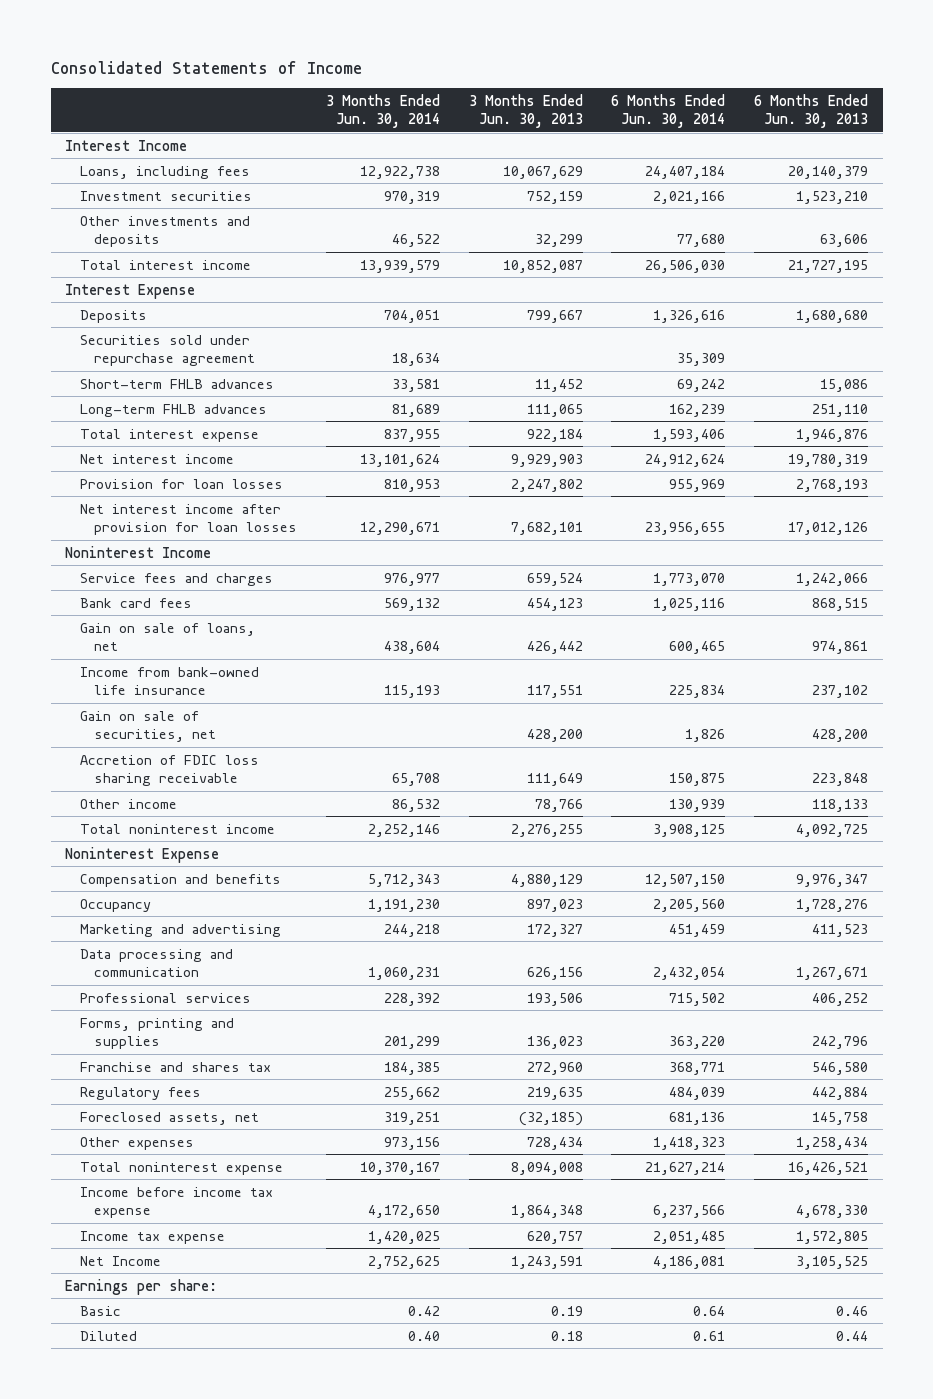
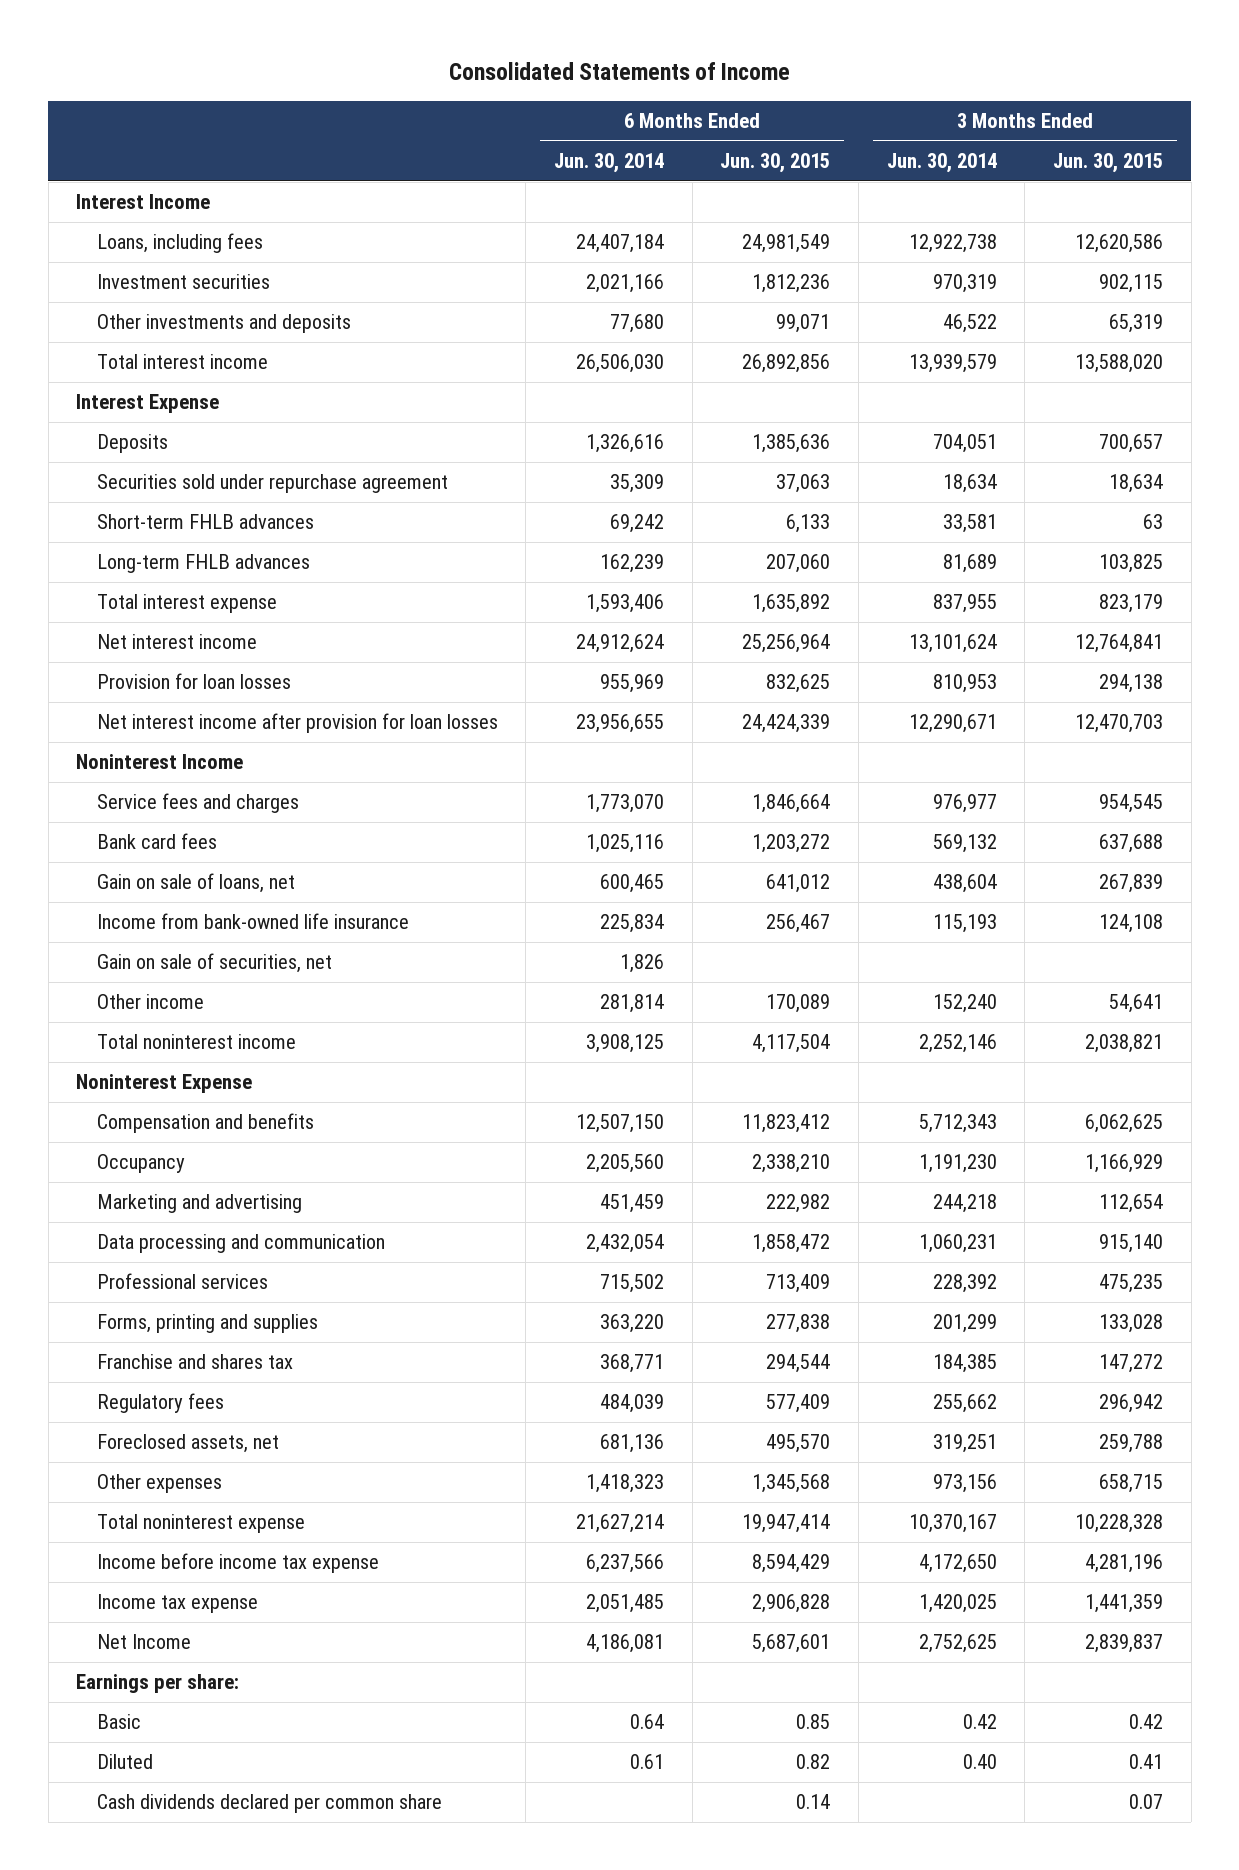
[468,94,583,129] 3 Months Ended Jun. 30, 2013 -> none
[754,94,869,129] 6 Months Ended Jun. 30, 2013 -> none
none -> [720,153,831,174] Jun. 30, 2015
none -> [1053,153,1164,174] Jun. 30, 2015
[79,754,259,786] Accretion of FDIC loss sharing receivable -> none
[391,798,440,812] 86,532 -> [932,994,997,1014] 152,240
[669,798,726,812] 130,939 -> [599,994,664,1014] 281,814
none -> [96,1794,442,1814] Cash dividends declared per common share

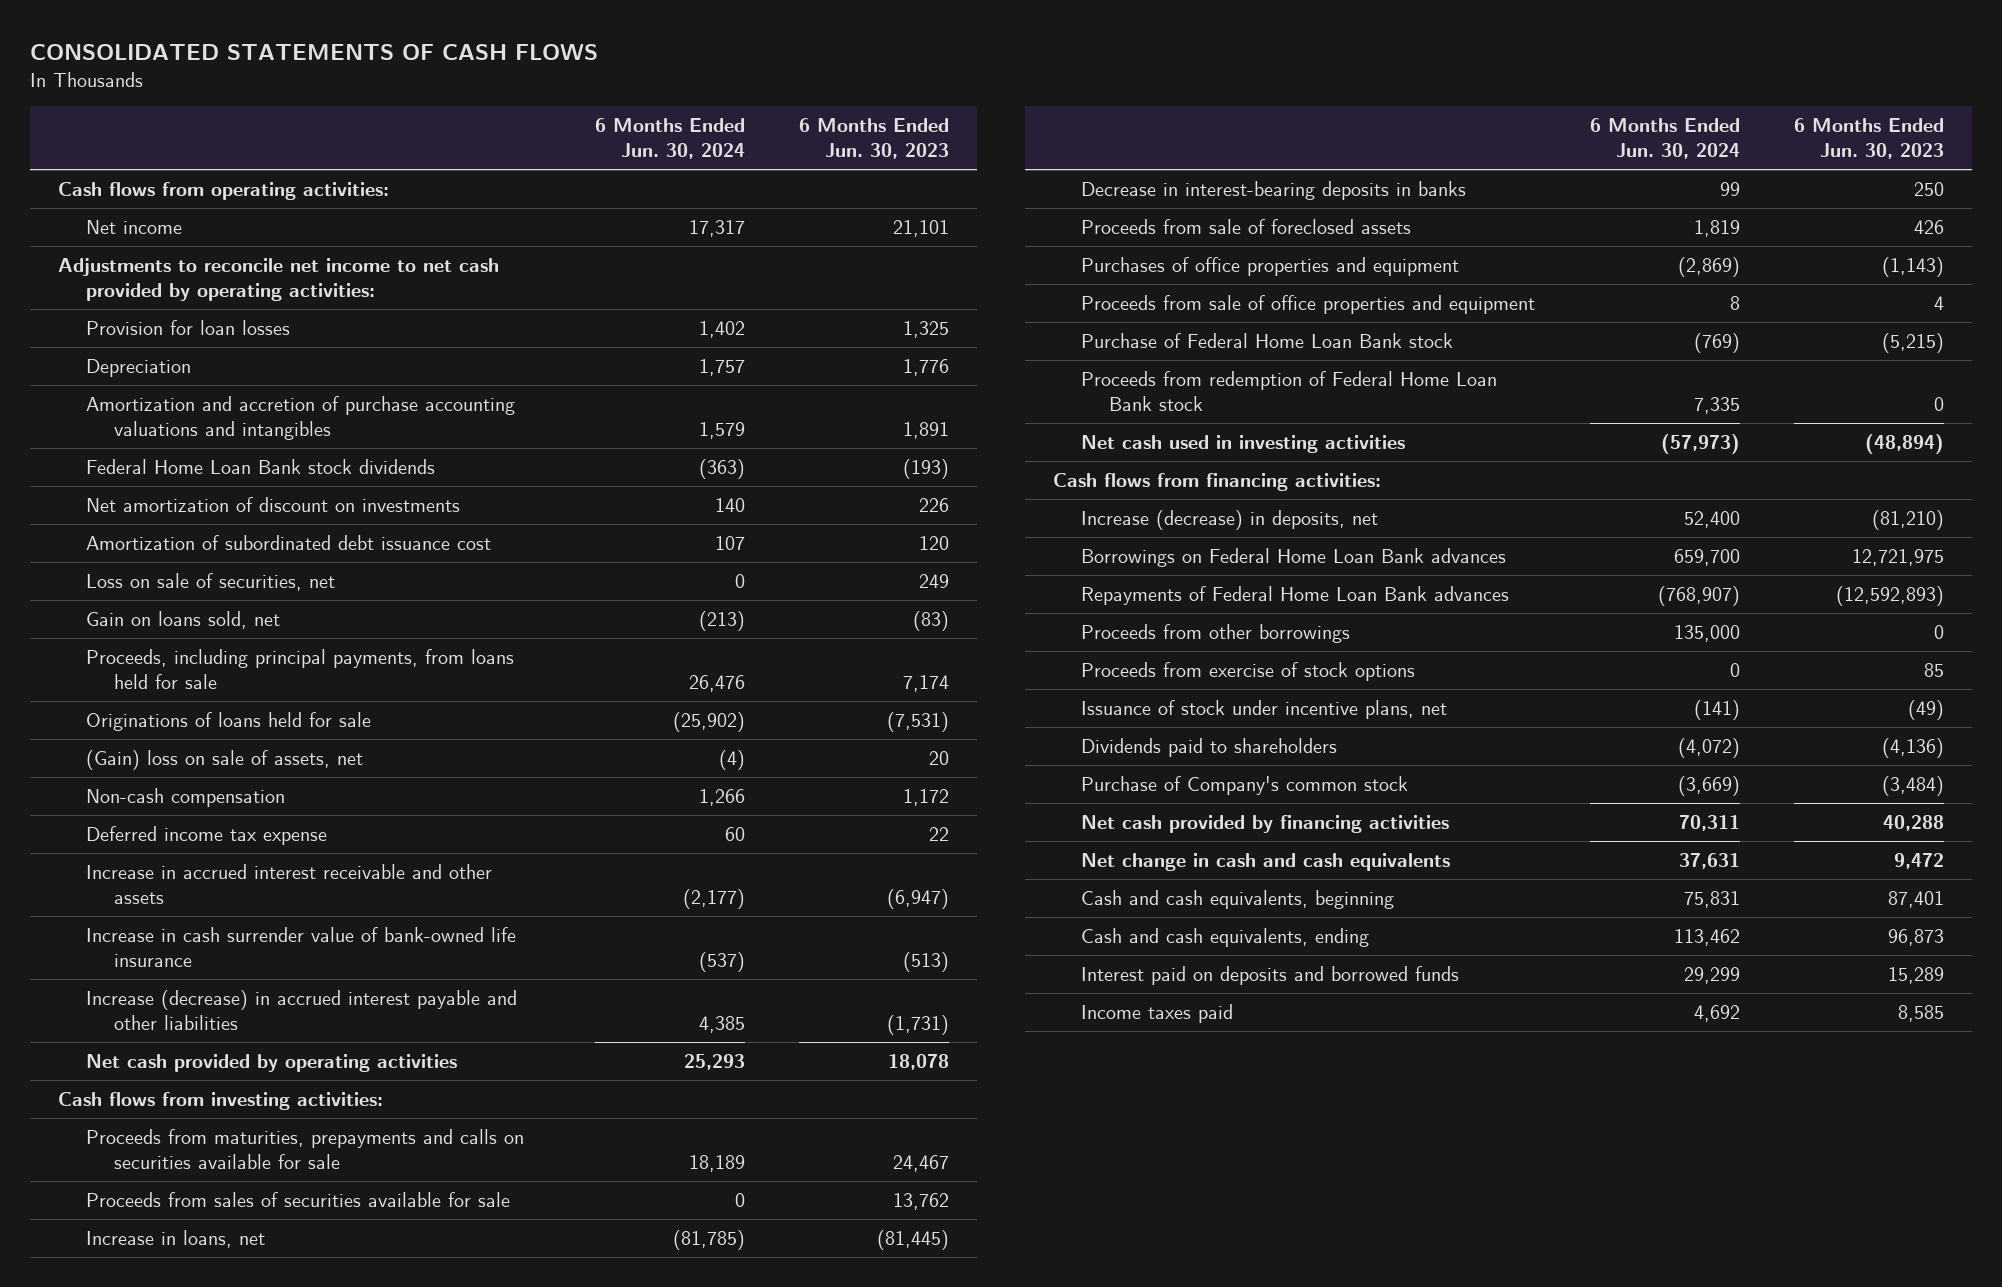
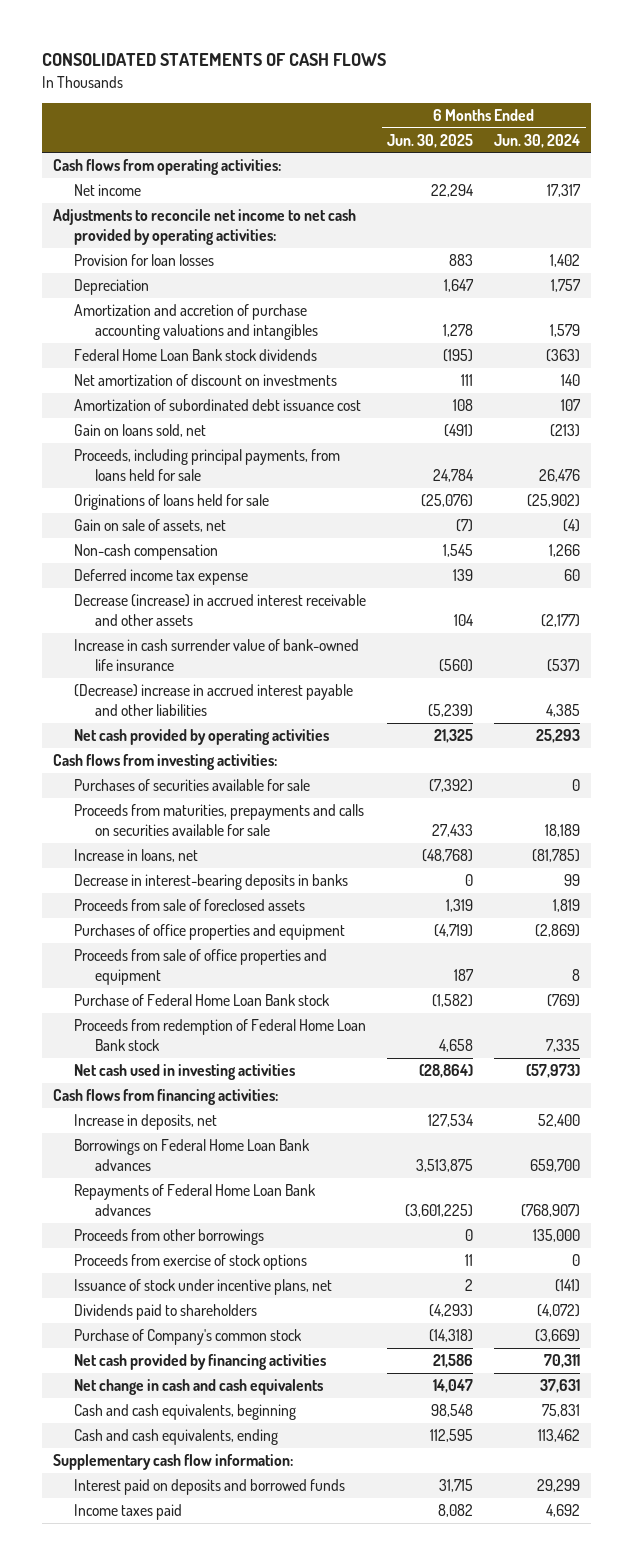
[799,117,950,159] 6 Months Ended Jun. 30, 2023 -> none
none -> [387,133,474,148] Jun. 30, 2025
[85,572,335,591] Loss on sale of securities, net -> none
[85,749,363,770] (Gain) loss on sale of assets, net -> [73,519,226,533] Gain on sale of assets, net
[85,863,492,904] Increase in accrued interest receivable and other assets -> [73,594,366,626] Decrease (increase) in accrued interest receivable and other assets
[85,989,517,1030] Increase (decrease) in accrued interest payable and other liabilities -> [73,684,353,716] (Decrease) increase in accrued interest payable and other liabilities
none -> [73,779,310,792] Purchases of securities available for sale
[85,1191,510,1207] Proceeds from sales of securities available for sale -> none
[1080,509,1378,530] Increase (decrease) in deposits, net -> [73,1114,217,1131] Increase in deposits, net
none -> [52,1454,293,1471] Supplementary cash flow information:

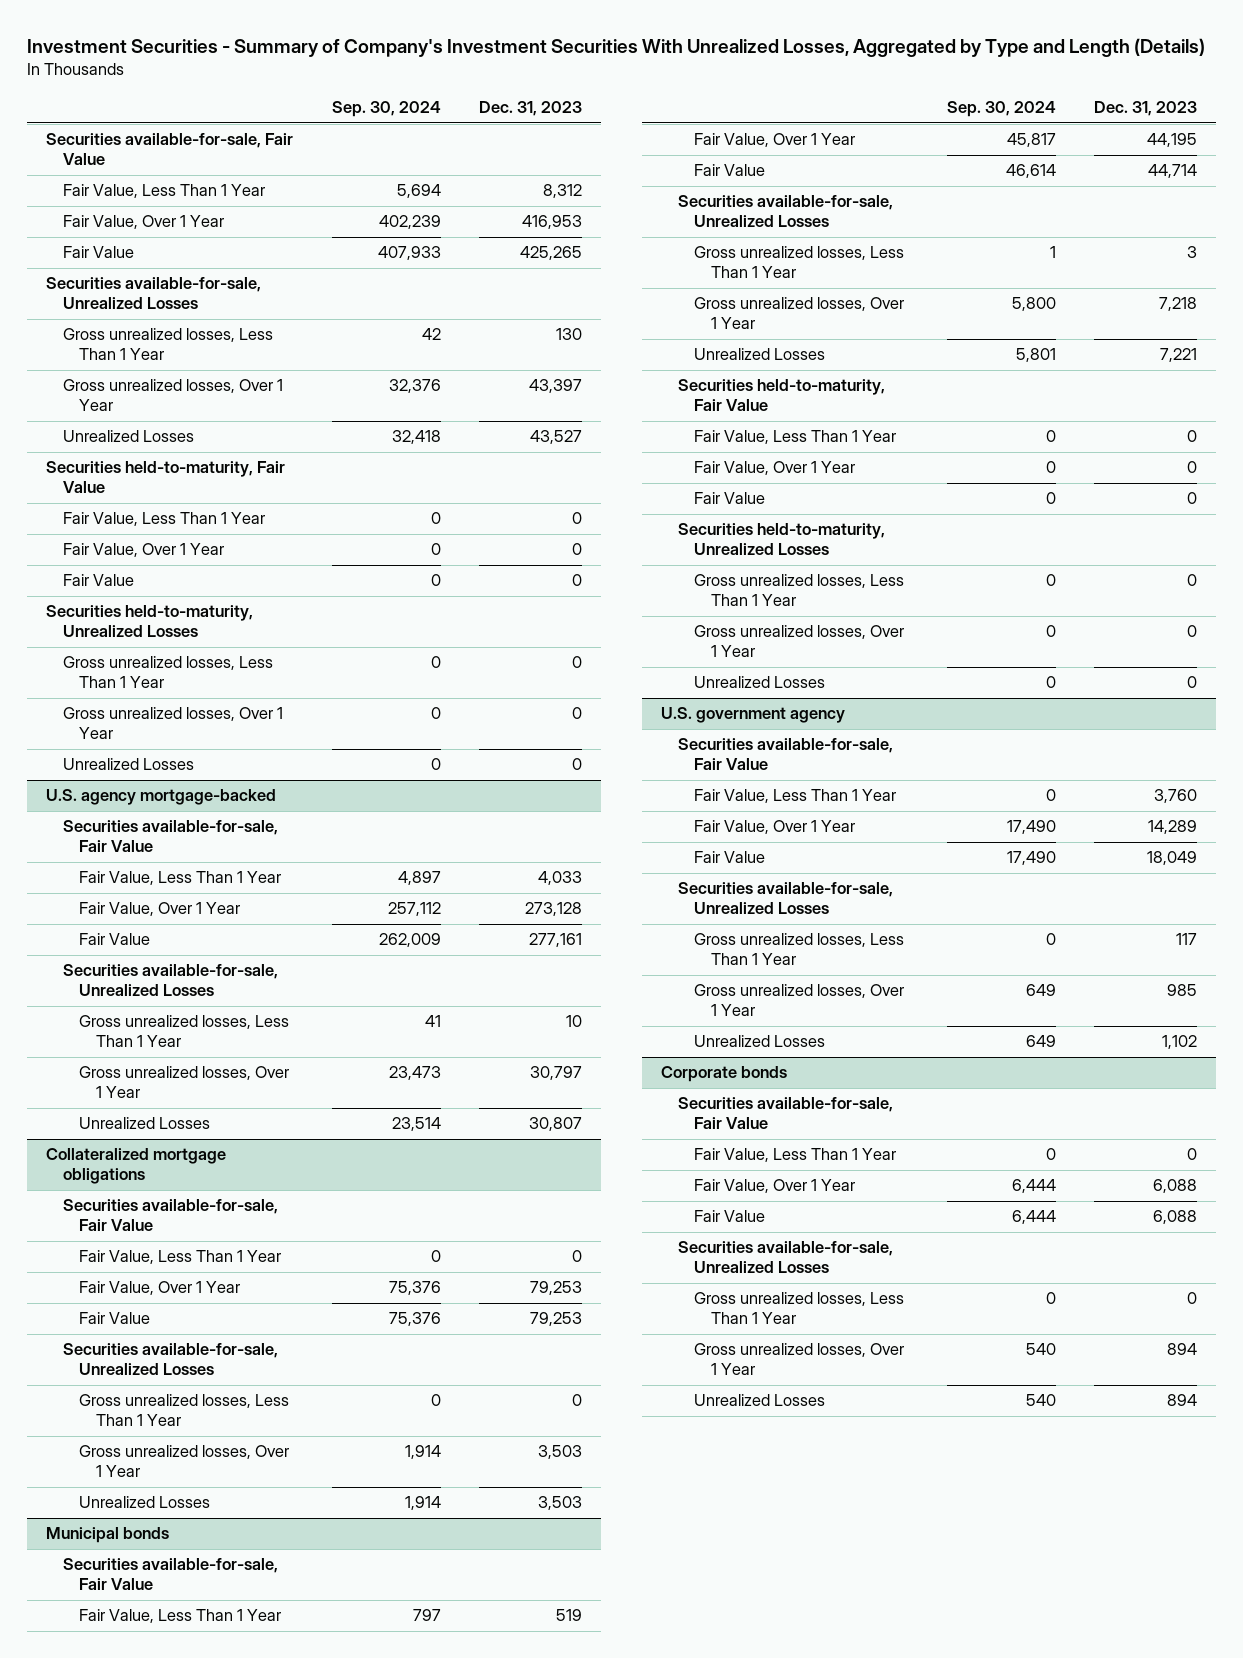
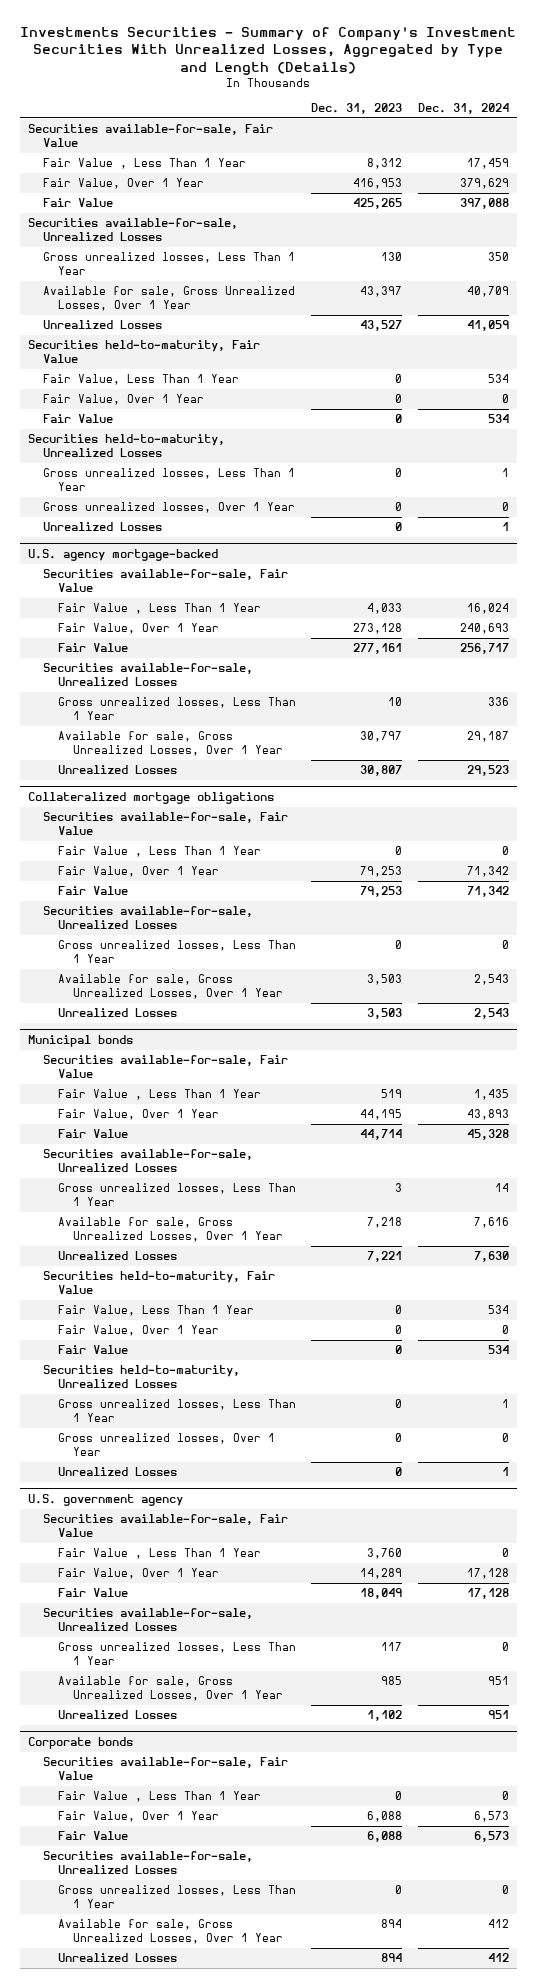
[27,37,1206,57] Investment Securities - Summary of Company's Investment Securities With Unrealized Losses, Aggregated by Type and Length (Details) -> [20,27,517,75] Investments Securities - Summary of Company's Investment Securities With Unrealized Losses, Aggregated by Type and Length (Details)
[331,101,441,118] Sep. 30, 2024 -> none
none -> [417,103,509,115] Dec. 31, 2024
[62,184,265,199] Fair Value, Less Than 1 Year -> [42,158,246,170] Fair Value , Less Than 1 Year
[62,379,283,412] Gross unrealized losses, Over 1 Year -> [42,286,295,311] Available for sale, Gross Unrealized Losses, Over 1 Year
[79,871,282,886] Fair Value, Less Than 1 Year -> [58,603,262,615] Fair Value , Less Than 1 Year
[79,1066,290,1099] Gross unrealized losses, Over 1 Year -> [58,731,284,756] Available for sale, Gross Unrealized Losses, Over 1 Year
[79,1250,282,1265] Fair Value, Less Than 1 Year -> [58,846,262,858] Fair Value , Less Than 1 Year
[79,1445,290,1478] Gross unrealized losses, Over 1 Year -> [58,974,284,999] Available for sale, Gross Unrealized Losses, Over 1 Year
[79,1609,282,1624] Fair Value, Less Than 1 Year -> [58,1089,262,1101] Fair Value , Less Than 1 Year
[694,297,905,330] Gross unrealized losses, Over 1 Year -> [58,1217,284,1242] Available for sale, Gross Unrealized Losses, Over 1 Year
[694,789,897,804] Fair Value, Less Than 1 Year -> [58,1548,262,1560] Fair Value , Less Than 1 Year
[694,984,905,1017] Gross unrealized losses, Over 1 Year -> [58,1676,284,1701] Available for sale, Gross Unrealized Losses, Over 1 Year
[694,1148,897,1163] Fair Value, Less Than 1 Year -> [58,1791,262,1803] Fair Value , Less Than 1 Year
[694,1343,905,1376] Gross unrealized losses, Over 1 Year -> [58,1919,284,1944] Available for sale, Gross Unrealized Losses, Over 1 Year

